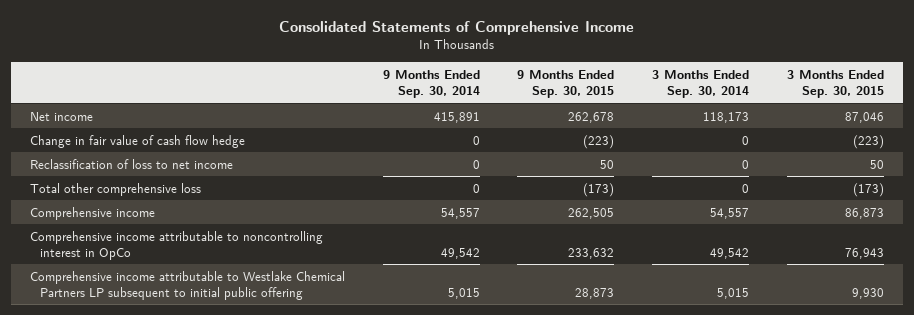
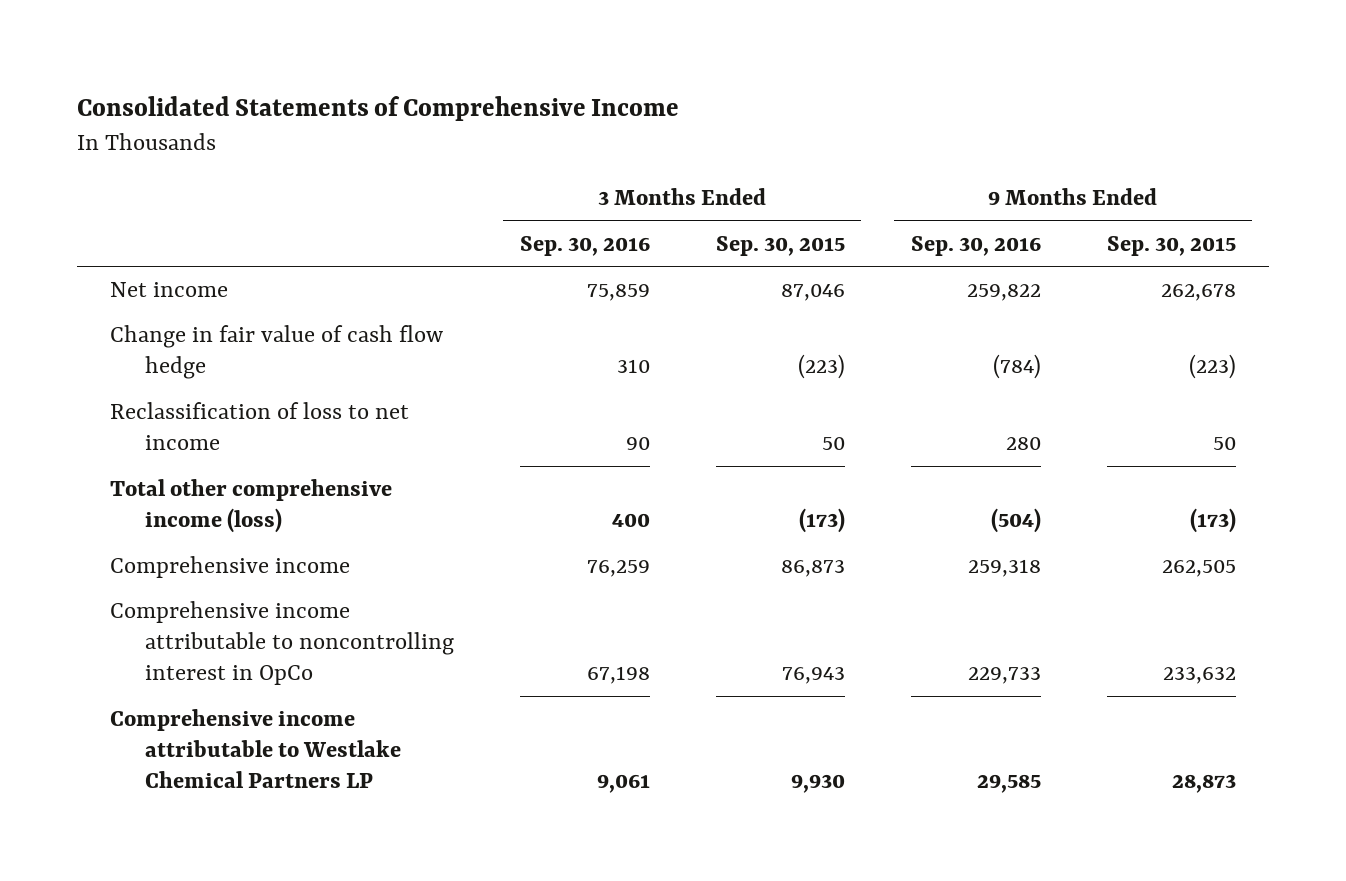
[382,69,480,99] 9 Months Ended Sep. 30, 2014 -> none
[652,69,750,99] 3 Months Ended Sep. 30, 2014 -> none
none -> [519,235,650,256] Sep. 30, 2016
none -> [910,235,1041,256] Sep. 30, 2016
[30,182,202,196] Total other comprehensive loss -> [109,478,392,534] Total other comprehensive income (loss)
[30,270,346,300] Comprehensive income attributable to Westlake Chemical Partners LP subsequent to initial public offering -> [109,708,401,789] Comprehensive income attributable to Westlake Chemical Partners LP

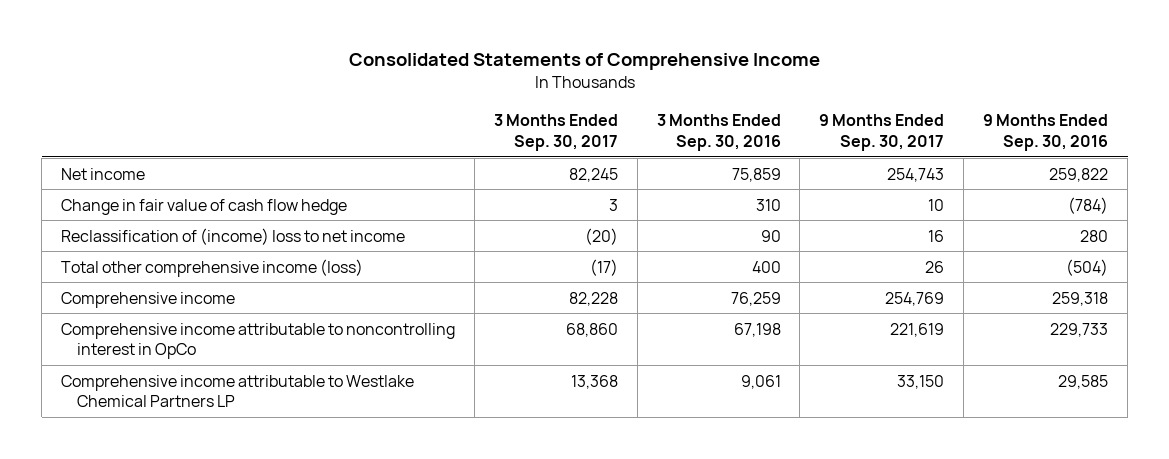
[715,235,845,256] Sep. 30, 2015 -> none
[1106,235,1236,256] Sep. 30, 2015 -> none
none -> [493,113,618,151] 3 Months Ended Sep. 30, 2017
none -> [819,113,945,151] 9 Months Ended Sep. 30, 2017
[109,401,409,451] Reclassification of loss to net income -> [60,227,405,245] Reclassification of (income) loss to net income

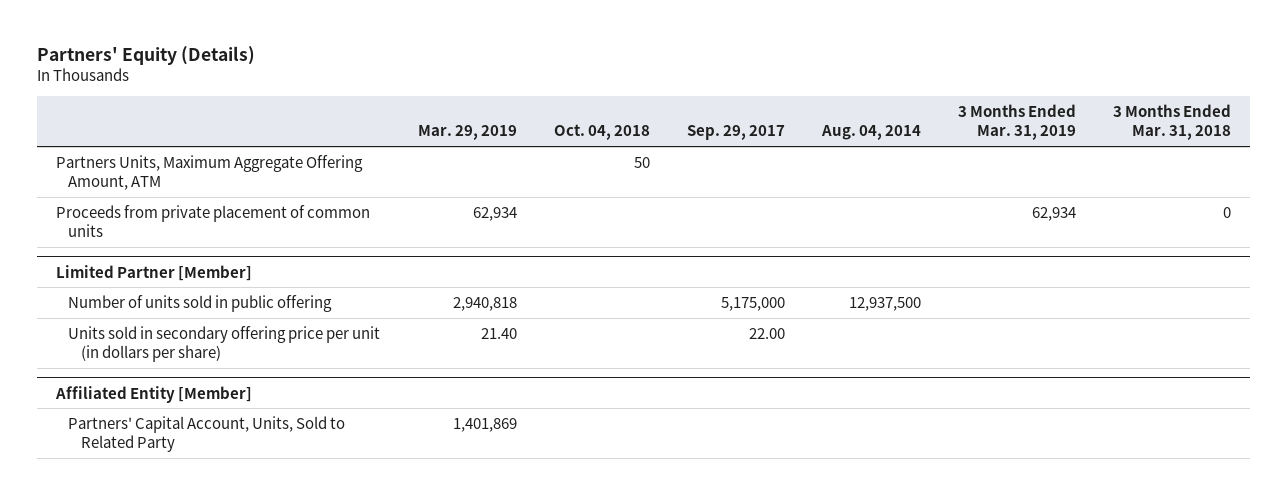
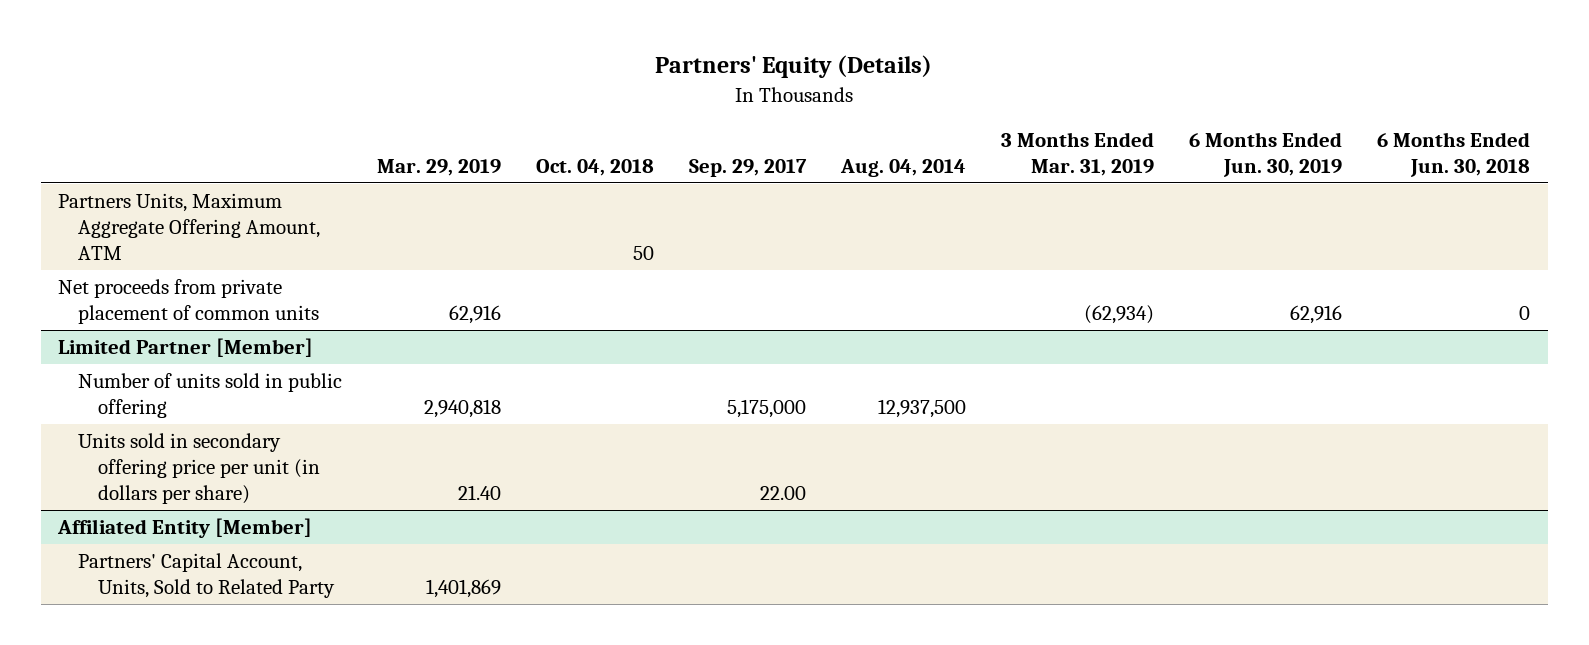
[1113,103,1232,141] 3 Months Ended Mar. 31, 2018 -> none
none -> [1189,132,1343,177] 6 Months Ended Jun. 30, 2019
none -> [1377,132,1531,177] 6 Months Ended Jun. 30, 2018
[55,204,370,238] Proceeds from private placement of common units -> [58,279,320,324] Net proceeds from private placement of common units
[472,206,517,221] 62,934 -> [449,304,502,324] 62,916
[1031,206,1076,221] 62,934 -> [1084,304,1155,324] (62,934)

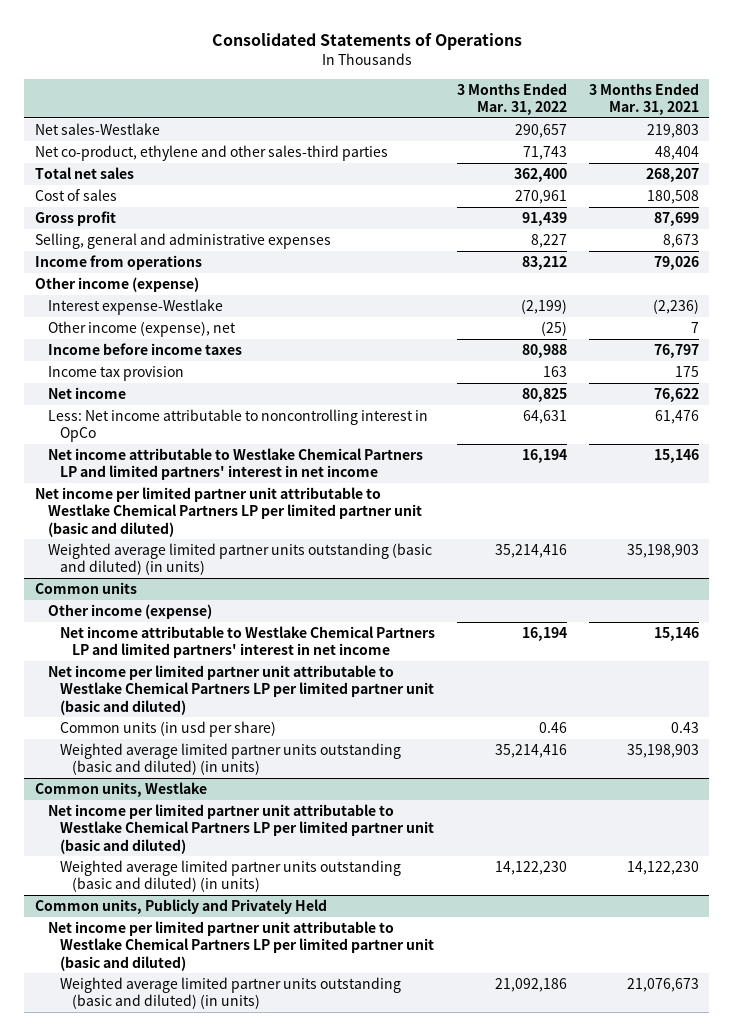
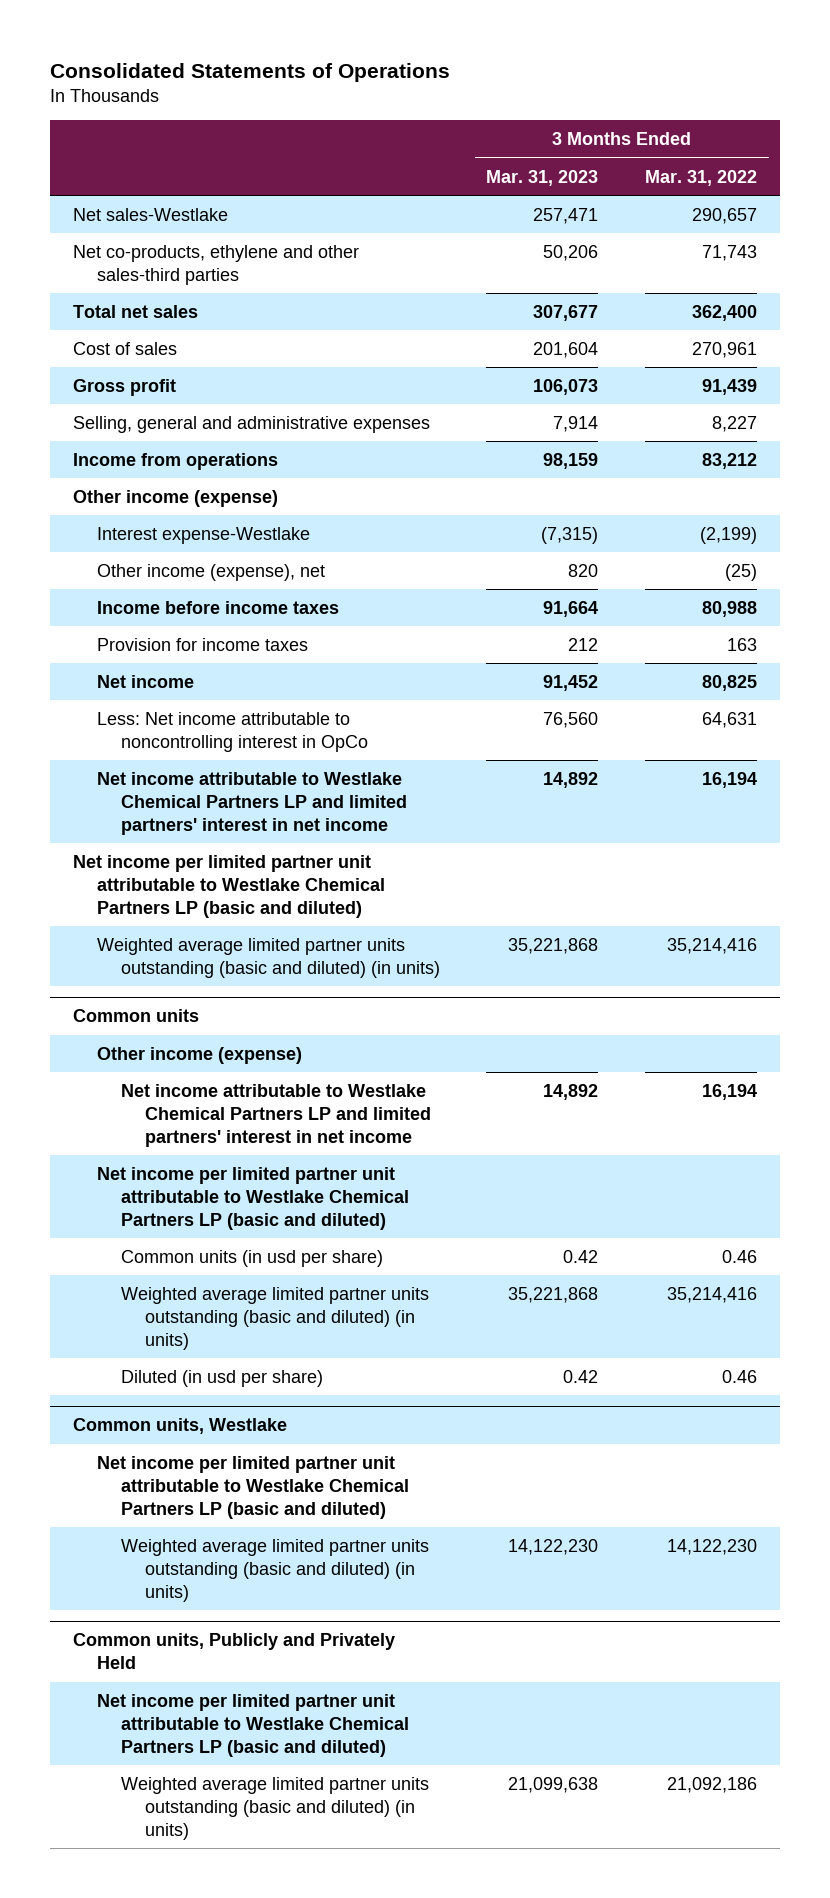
[588,82,699,115] 3 Months Ended Mar. 31, 2021 -> none
none -> [486,169,599,186] Mar. 31, 2023
[35,144,389,161] Net co-product, ethylene and other sales-third parties -> [72,244,359,285] Net co-products, ethylene and other sales-third parties
[47,365,184,381] Income tax provision -> [96,637,308,651] Provision for income taxes
[35,486,422,537] Net income per limited partner unit attributable to Westlake Chemical Partners LP per limited partner unit (basic and diluted) -> [72,854,385,918] Net income per limited partner unit attributable to Westlake Chemical Partners LP (basic and diluted)
[47,664,434,715] Net income per limited partner unit attributable to Westlake Chemical Partners LP per limited partner unit (basic and diluted) -> [96,1166,409,1230] Net income per limited partner unit attributable to Westlake Chemical Partners LP (basic and diluted)
none -> [120,1369,323,1387] Diluted (in usd per share)
[47,803,434,854] Net income per limited partner unit attributable to Westlake Chemical Partners LP per limited partner unit (basic and diluted) -> [96,1455,409,1519] Net income per limited partner unit attributable to Westlake Chemical Partners LP (basic and diluted)
[47,920,434,971] Net income per limited partner unit attributable to Westlake Chemical Partners LP per limited partner unit (basic and diluted) -> [96,1693,409,1757] Net income per limited partner unit attributable to Westlake Chemical Partners LP (basic and diluted)

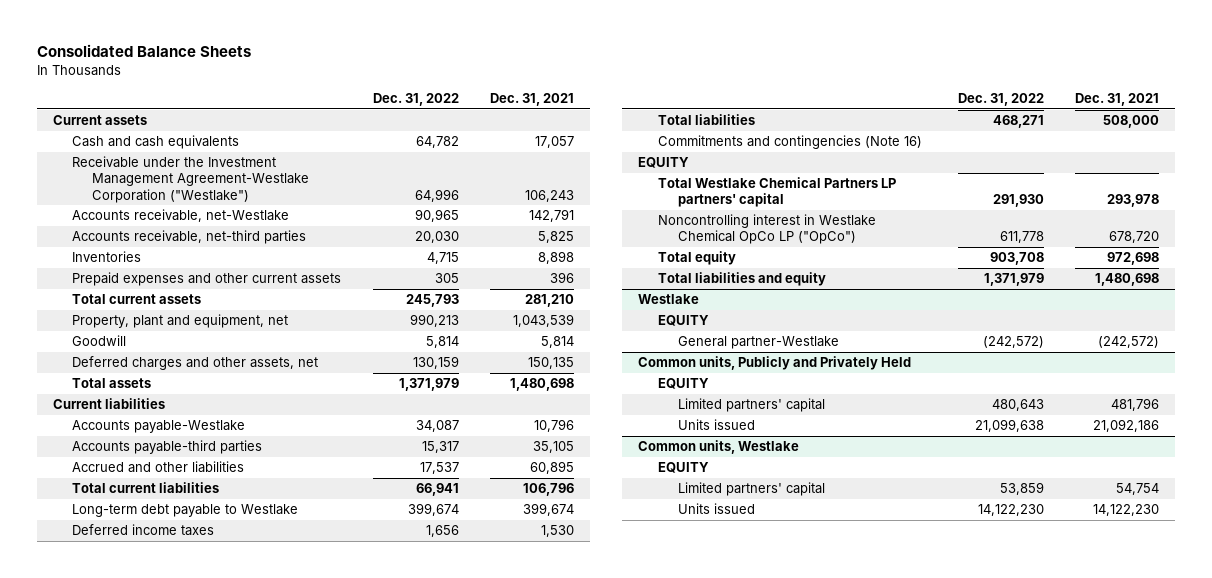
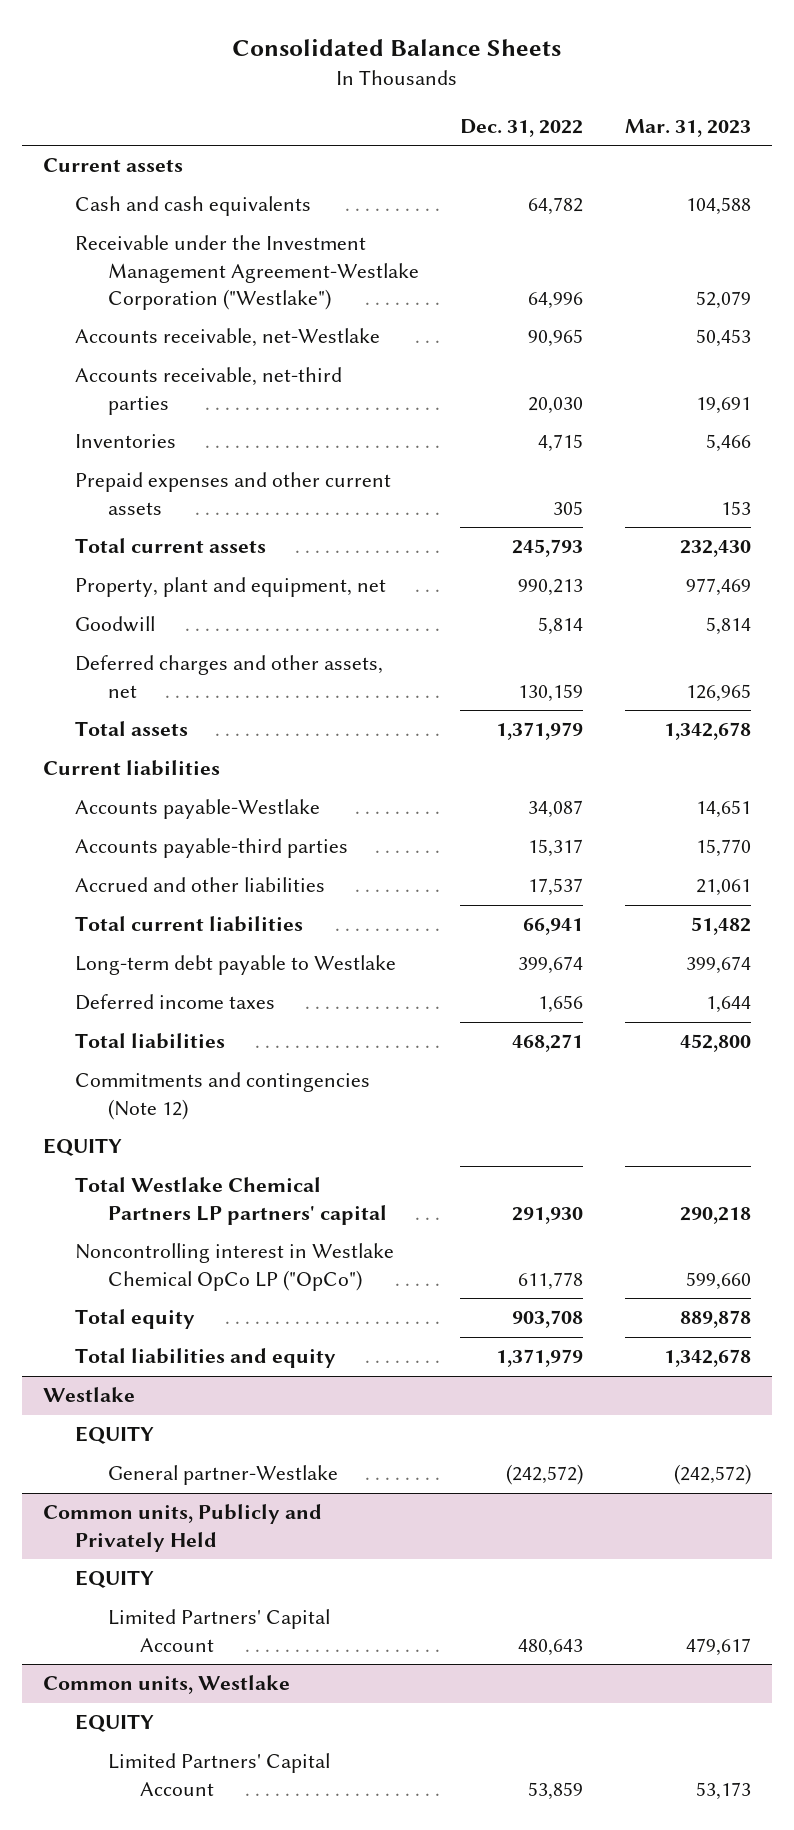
[490,93,575,107] Dec. 31, 2021 -> none
none -> [624,119,751,138] Mar. 31, 2023
[657,135,922,150] Commitments and contingencies (Note 16) -> [75,1072,371,1120] Commitments and contingencies (Note 12)
[677,419,755,431] Units issued -> none
[677,398,825,413] Limited partners' capital -> [107,1609,330,1652] Limited Partners' Capital Account
[677,503,755,515] Units issued -> none
[677,482,825,497] Limited partners' capital -> [107,1753,330,1796] Limited Partners' Capital Account

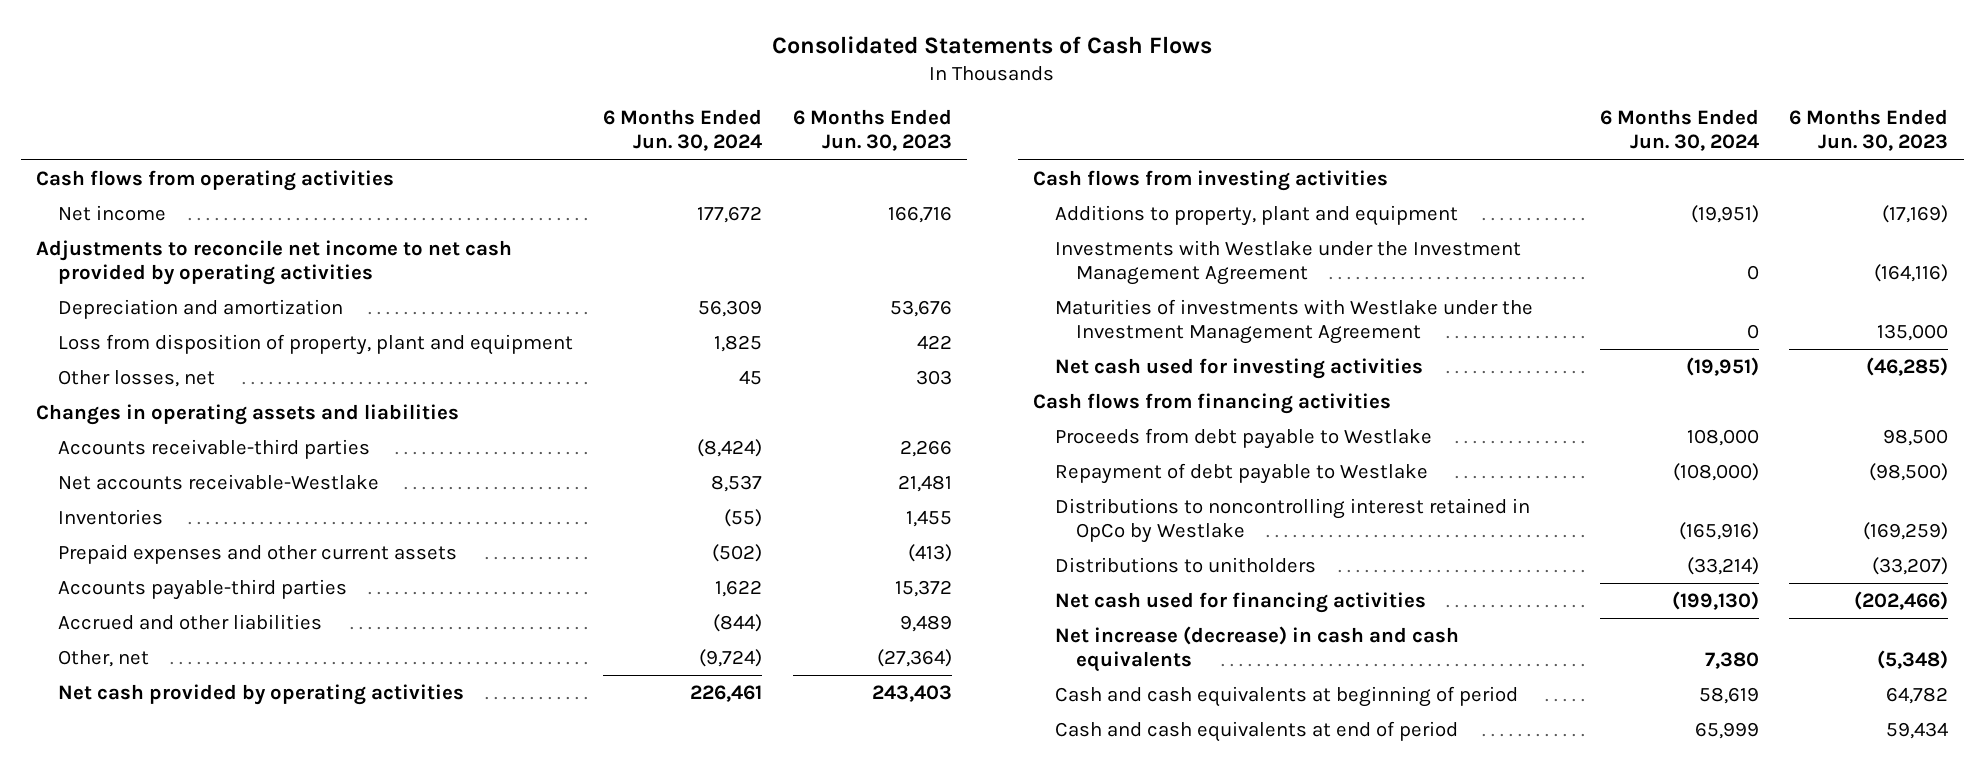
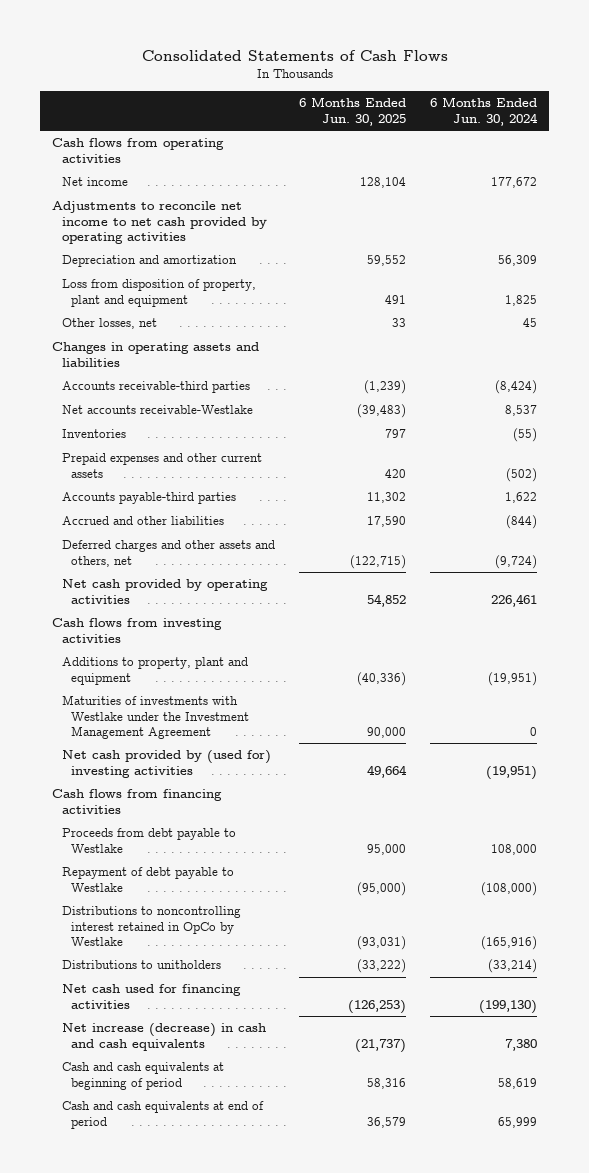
[792,109,952,152] 6 Months Ended Jun. 30, 2023 -> none
none -> [298,97,406,126] 6 Months Ended Jun. 30, 2025
[57,649,149,667] Other, net -> [61,540,275,567] Deferred charges and other assets and others, net
[1054,239,1521,286] Investments with Westlake under the Investment Management Agreement -> none
[1054,357,1423,379] Net cash used for investing activities -> [61,750,271,778] Net cash provided by (used for) investing activities

